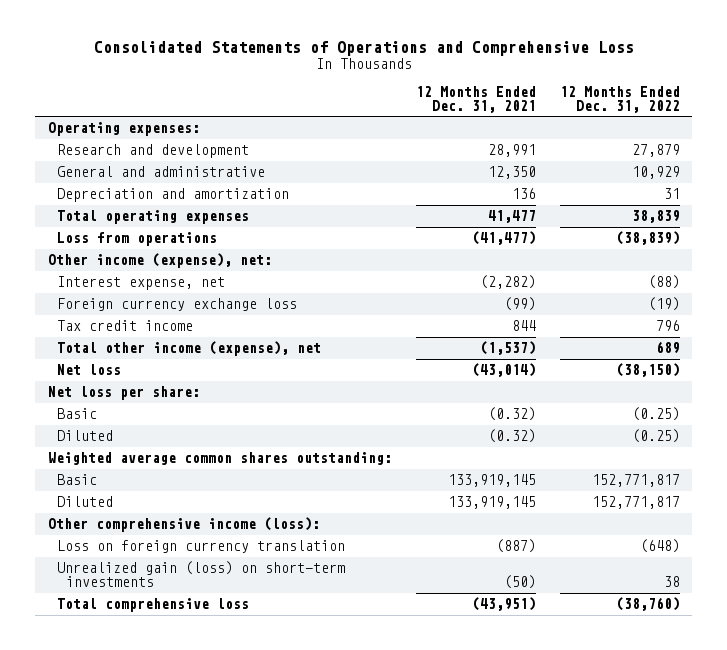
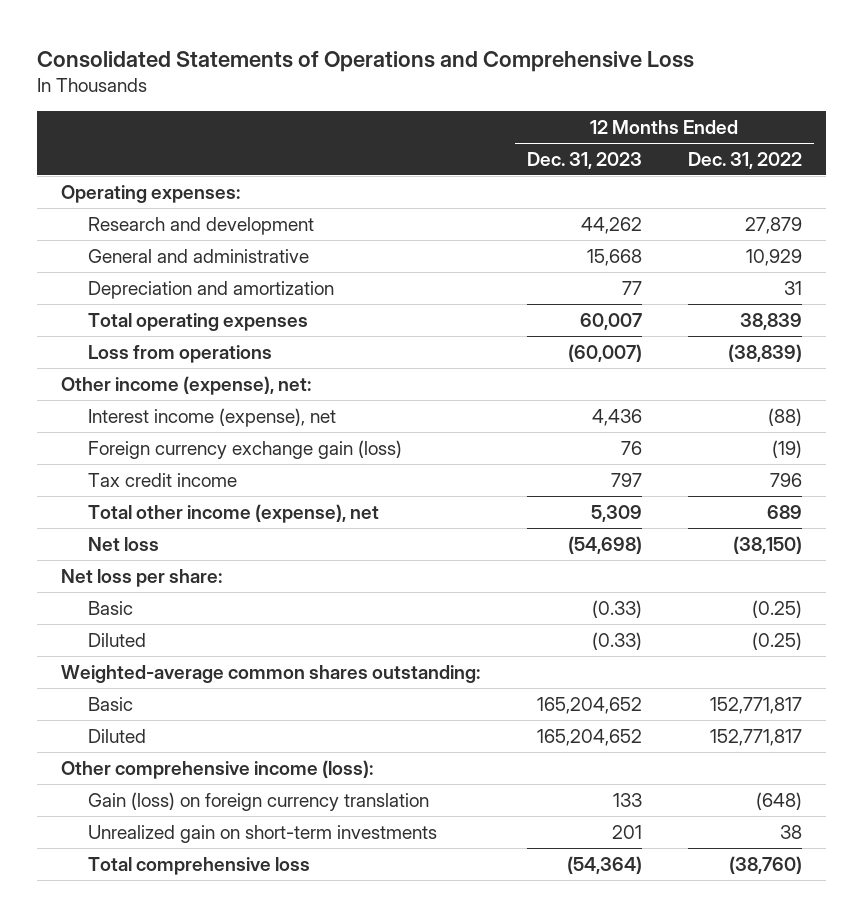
[415,85,536,113] 12 Months Ended Dec. 31, 2021 -> none
none -> [526,151,642,169] Dec. 31, 2023
[57,276,226,291] Interest expense, net -> [87,407,336,427] Interest income (expense), net
[57,298,298,312] Foreign currency exchange loss -> [87,439,402,459] Foreign currency exchange gain (loss)
[47,452,392,466] Weighted average common shares outstanding: -> [60,664,480,683] Weighted-average common shares outstanding:
[57,540,346,554] Loss on foreign currency translation -> [87,791,429,811] Gain (loss) on foreign currency translation
[57,561,346,588] Unrealized gain (loss) on short-term investments -> [87,824,437,843] Unrealized gain on short-term investments

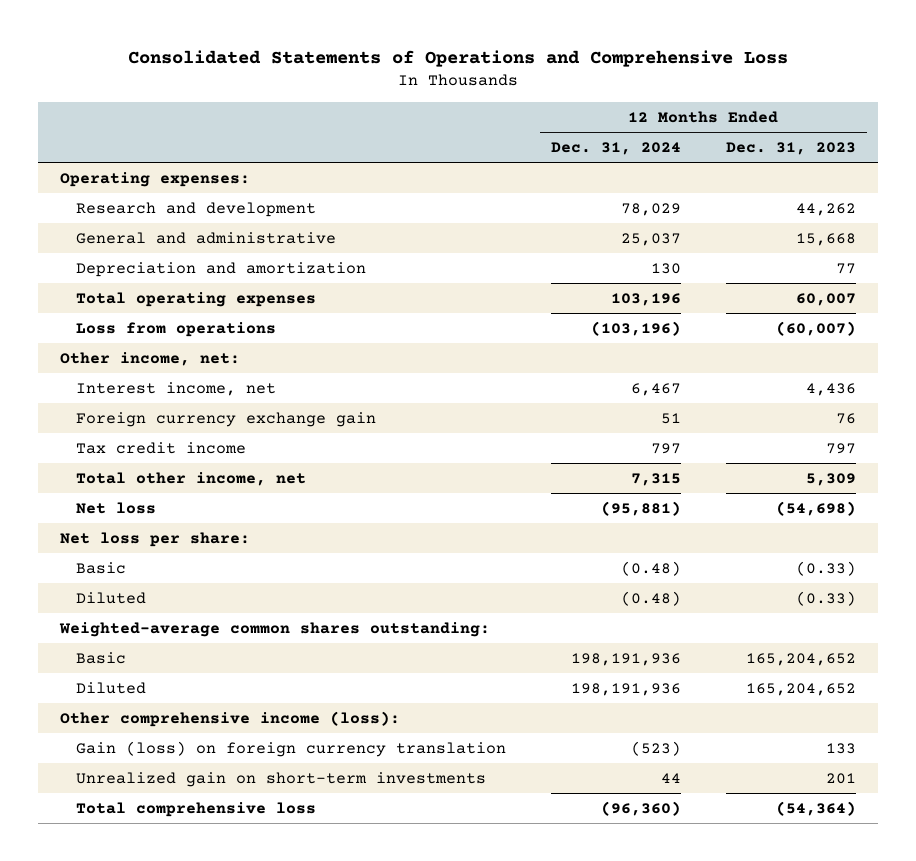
[688,151,803,169] Dec. 31, 2022 -> none
none -> [550,142,681,156] Dec. 31, 2024
[60,375,311,395] Other income (expense), net: -> [60,351,241,366] Other income, net:
[87,407,336,427] Interest income (expense), net -> [75,381,276,396] Interest income, net
[87,439,402,459] Foreign currency exchange gain (loss) -> [75,411,376,427] Foreign currency exchange gain
[87,503,379,523] Total other income (expense), net -> [75,471,306,486] Total other income, net

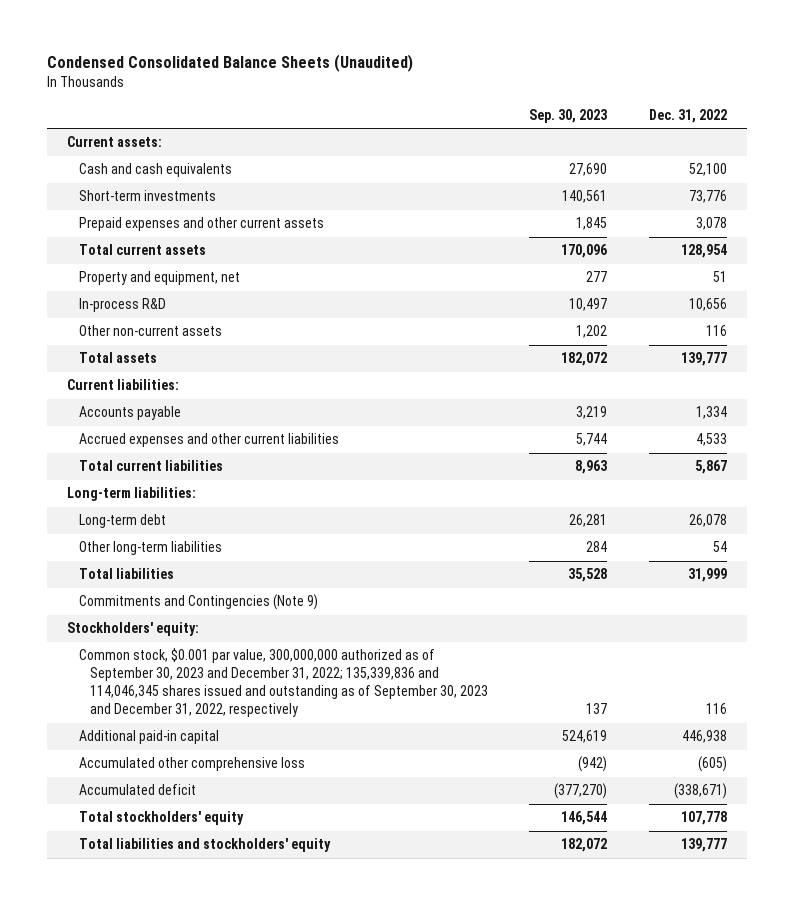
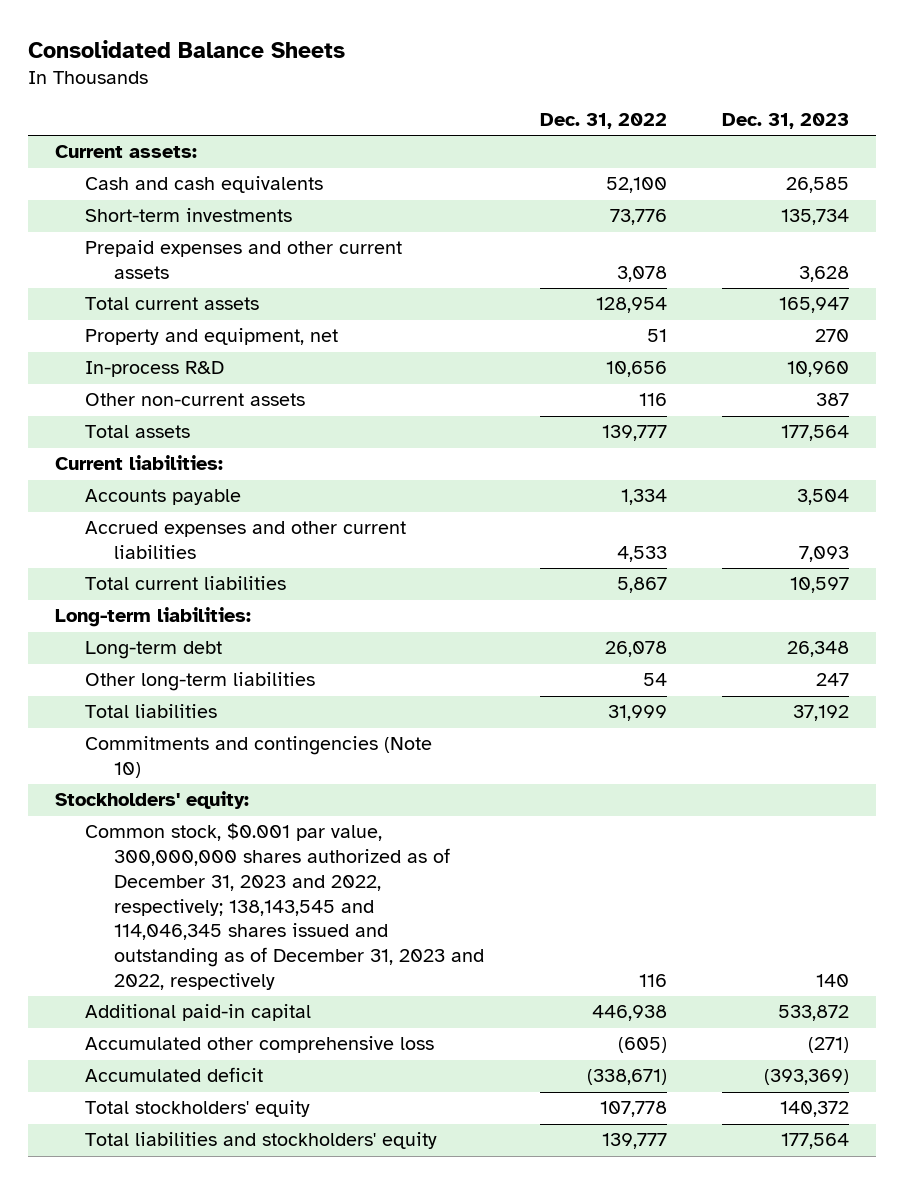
[46,54,413,73] Condensed Consolidated Balance Sheets (Unaudited) -> [27,39,345,58] Consolidated Balance Sheets
[529,108,608,123] Sep. 30, 2023 -> none
none -> [721,113,849,130] Dec. 31, 2023
[78,594,318,611] Commitments and Contingencies (Note 9) -> [84,736,432,779] Commitments and contingencies (Note 10)
[78,648,488,718] Common stock, $0.001 par value, 300,000,000 authorized as of September 30, 2023 and December 31, 2022; 135,339,836 and 114,046,345 shares issued and outstanding as of September 30, 2023 and December 31, 2022, respectively -> [84,823,485,990] Common stock, $0.001 par value, 300,000,000 shares authorized as of December 31, 2023 and 2022, respectively; 138,143,545 and 114,046,345 shares issued and outstanding as of December 31, 2023 and 2022, respectively

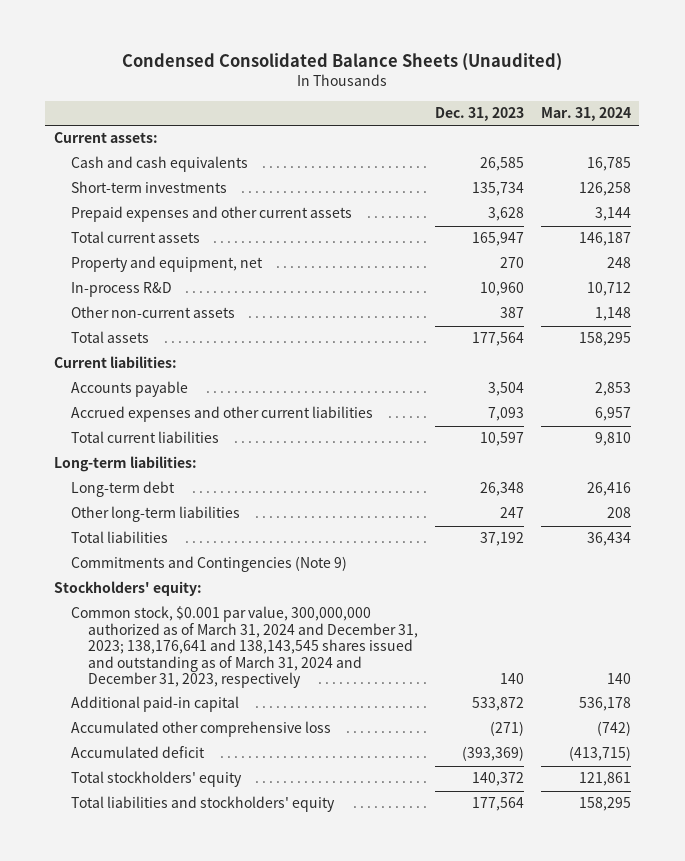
[27,39,345,58] Consolidated Balance Sheets -> [122,53,563,72] Condensed Consolidated Balance Sheets (Unaudited)
[539,113,667,130] Dec. 31, 2022 -> none
none -> [540,107,631,122] Mar. 31, 2024
[84,736,432,779] Commitments and contingencies (Note 10) -> [70,556,347,573] Commitments and Contingencies (Note 9)
[84,823,485,990] Common stock, $0.001 par value, 300,000,000 shares authorized as of December 31, 2023 and 2022, respectively; 138,143,545 and 114,046,345 shares issued and outstanding as of December 31, 2023 and 2022, respectively -> [70,606,419,689] Common stock, $0.001 par value, 300,000,000 authorized as of March 31, 2024 and December 31, 2023; 138,176,641 and 138,143,545 shares issued and outstanding as of March 31, 2024 and December 31, 2023, respectively

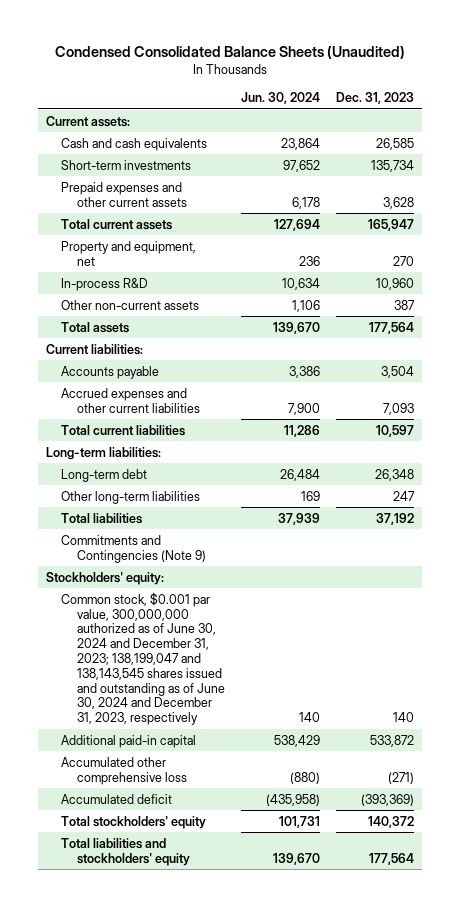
[540,107,631,122] Mar. 31, 2024 -> none
none -> [240,92,320,105] Jun. 30, 2024
[70,606,419,689] Common stock, $0.001 par value, 300,000,000 authorized as of March 31, 2024 and December 31, 2023; 138,176,641 and 138,143,545 shares issued and outstanding as of March 31, 2024 and December 31, 2023, respectively -> [61,591,225,726] Common stock, $0.001 par value, 300,000,000 authorized as of June 30, 2024 and December 31, 2023; 138,199,047 and 138,143,545 shares issued and outstanding as of June 30, 2024 and December 31, 2023, respectively

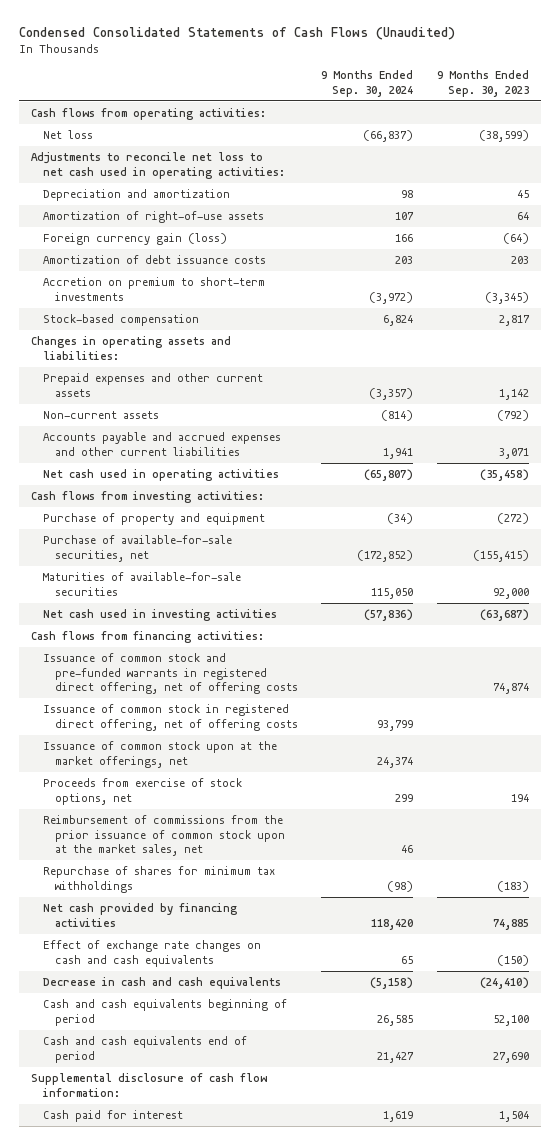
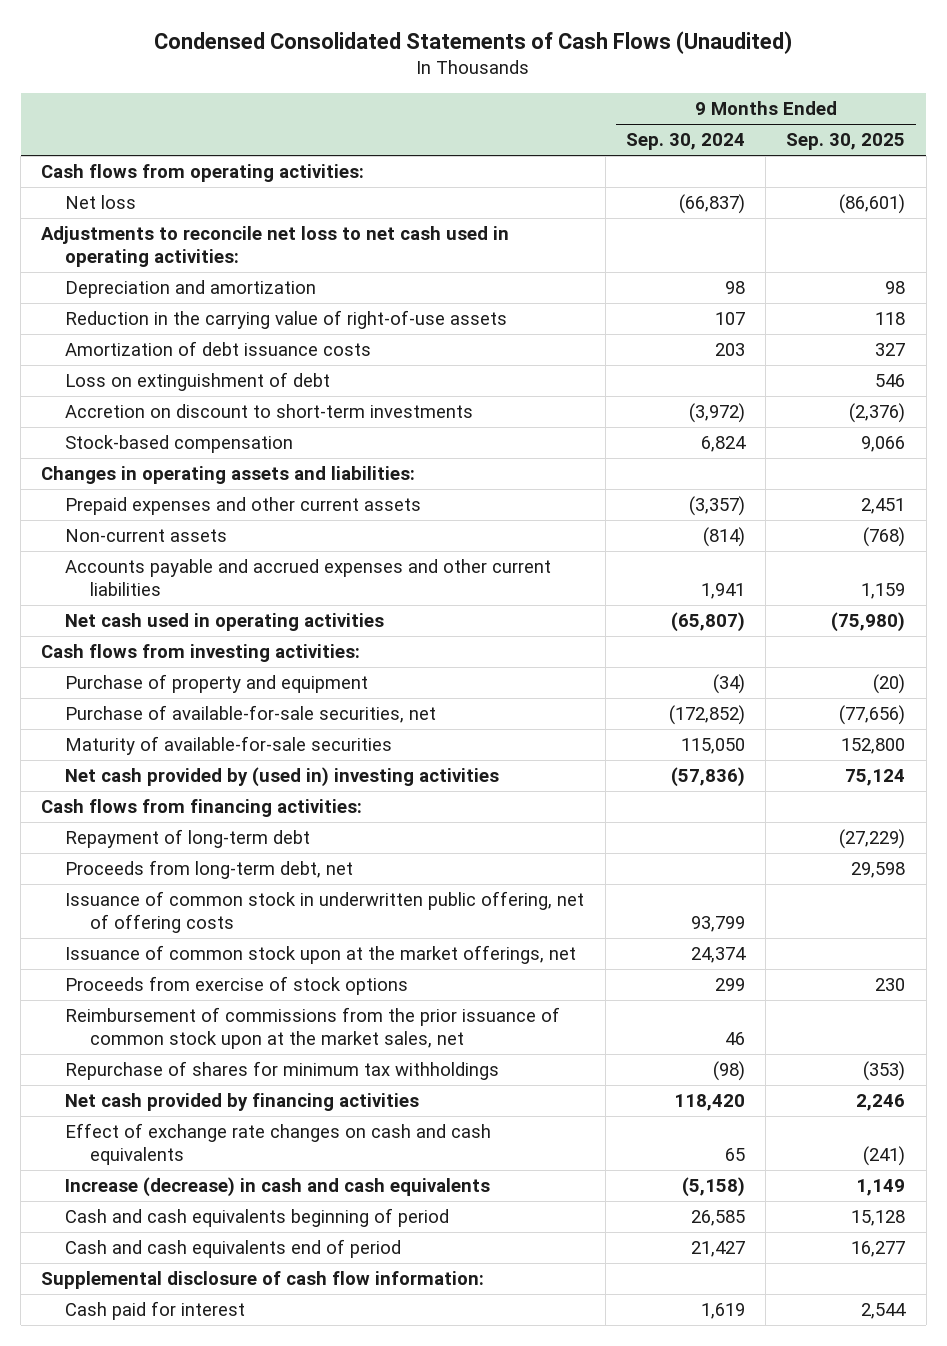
[437,70,530,97] 9 Months Ended Sep. 30, 2023 -> none
none -> [786,133,906,151] Sep. 30, 2025
[42,233,227,246] Foreign currency gain (loss) -> none
[42,211,264,224] Amortization of right-of-use assets -> [65,310,508,330] Reduction in the carrying value of right-of-use assets
none -> [65,372,331,392] Loss on extinguishment of debt
[42,277,265,301] Accretion on premium to short-term investments -> [65,404,474,419] Accretion on discount to short-term investments
[42,572,241,596] Maturities of available-for-sale securities -> [65,736,393,756] Maturity of available-for-sale securities
[42,609,277,622] Net cash used in investing activities -> [65,767,500,788] Net cash provided by (used in) investing activities
[42,653,298,695] Issuance of common stock and pre-funded warrants in registered direct offering, net of offering costs -> none
none -> [65,829,311,849] Repayment of long-term debt
none -> [65,860,354,880] Proceeds from long-term debt, net
[42,704,298,731] Issuance of common stock in registered direct offering, net of offering costs -> [65,891,585,934] Issuance of common stock in underwritten public offering, net of offering costs
[42,778,242,805] Proceeds from exercise of stock options, net -> [65,976,409,996] Proceeds from exercise of stock options
[42,977,281,990] Decrease in cash and cash equivalents -> [65,1177,491,1198] Increase (decrease) in cash and cash equivalents

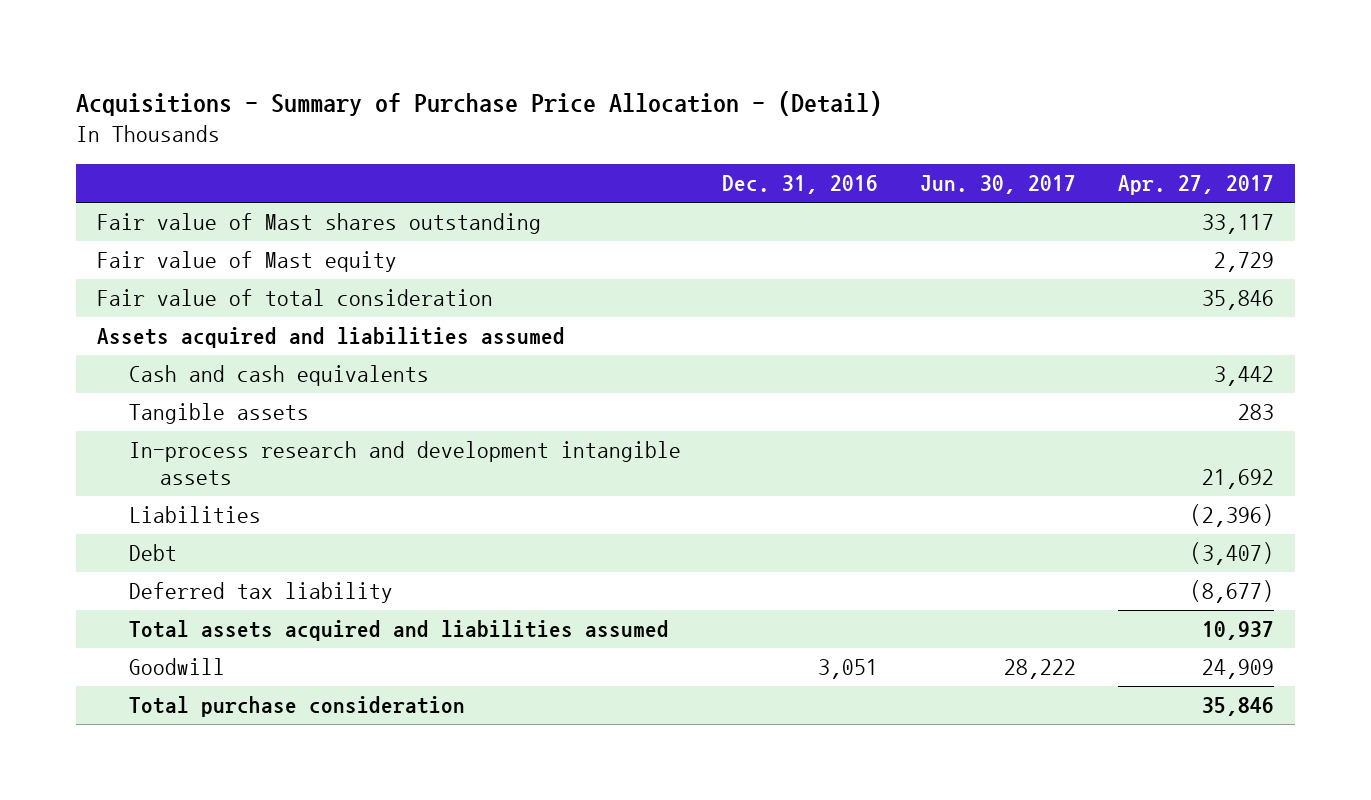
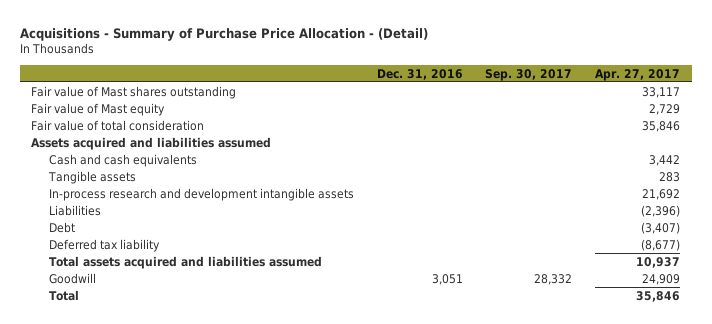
[920,175,1077,195] Jun. 30, 2017 -> none
none -> [485,68,573,81] Sep. 30, 2017
[128,696,465,718] Total purchase consideration -> [48,289,79,301] Total

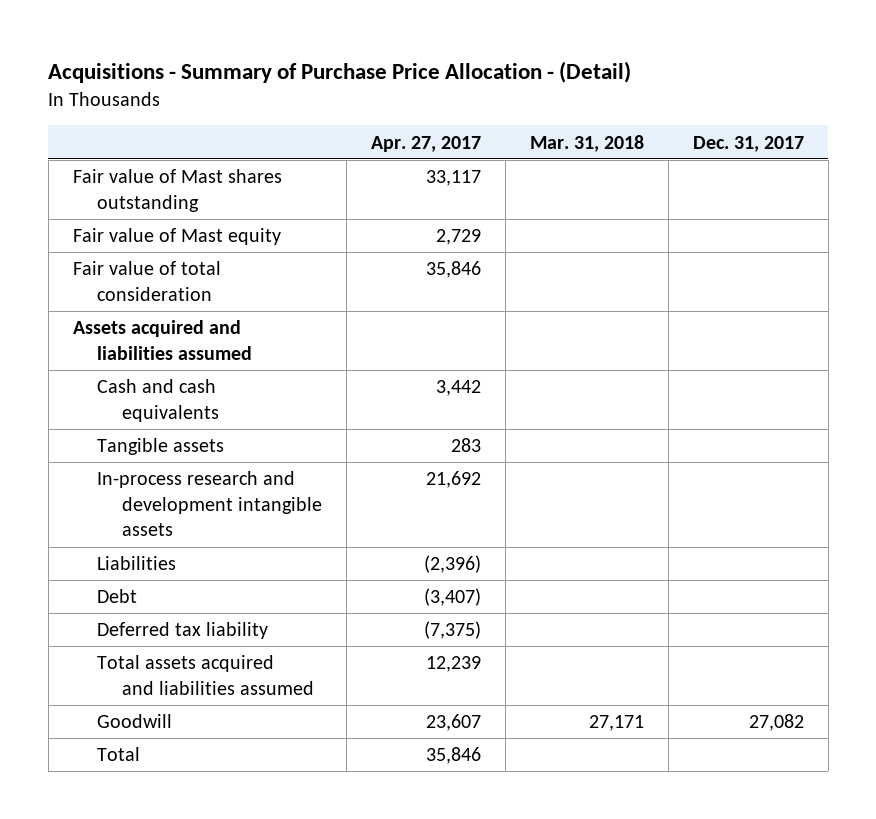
[376,68,463,80] Dec. 31, 2016 -> none
[485,68,573,81] Sep. 30, 2017 -> none
none -> [529,134,644,152] Mar. 31, 2018
none -> [692,135,804,152] Dec. 31, 2017
[641,238,681,251] (8,677) -> [423,621,481,640] (7,375)
[636,256,681,268] 10,937 -> [425,656,481,673] 12,239
[642,273,681,285] 24,909 -> [425,714,481,732] 23,607

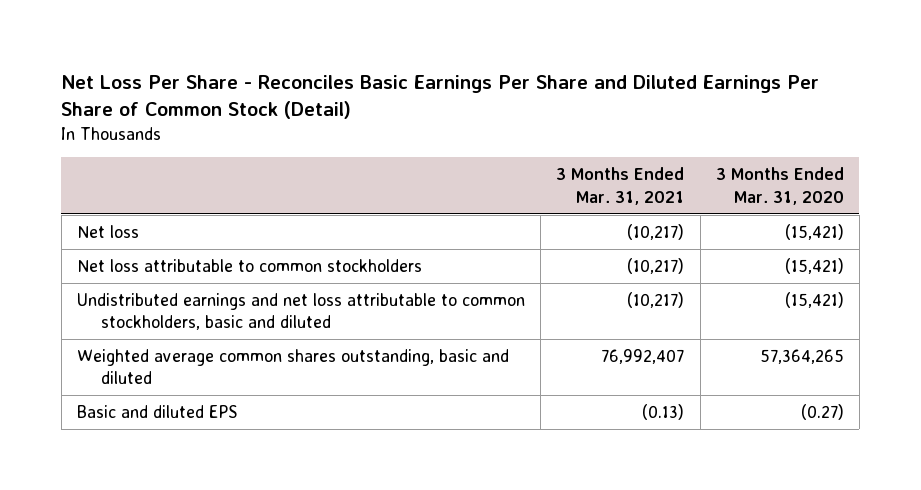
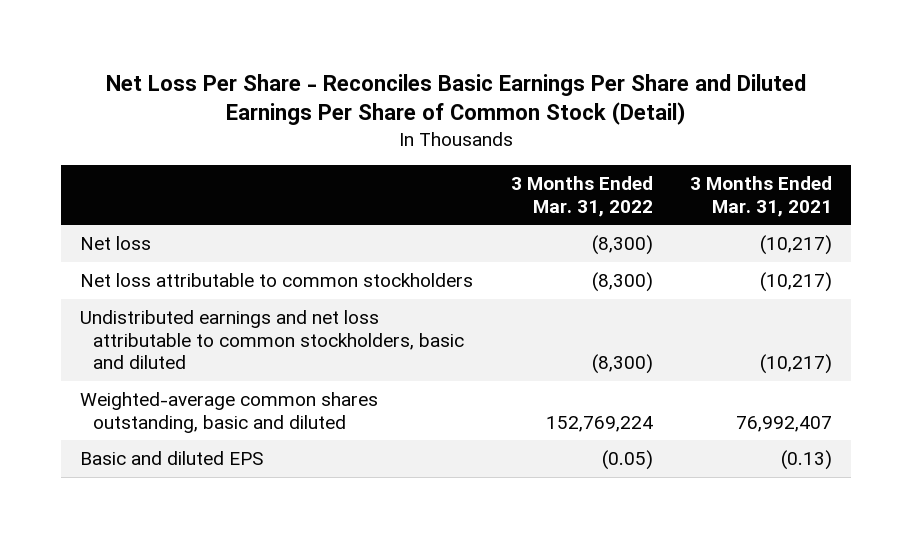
[715,167,844,205] 3 Months Ended Mar. 31, 2020 -> none
none -> [510,175,653,217] 3 Months Ended Mar. 31, 2022
[77,348,510,385] Weighted average common shares outstanding, basic and diluted -> [80,391,379,433] Weighted-average common shares outstanding, basic and diluted

